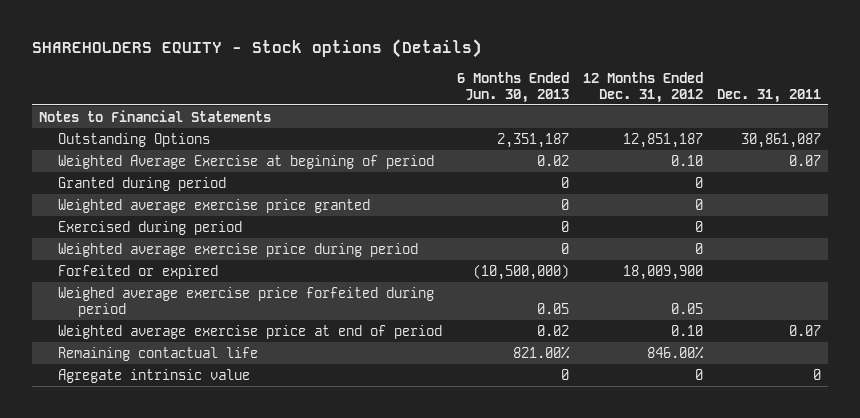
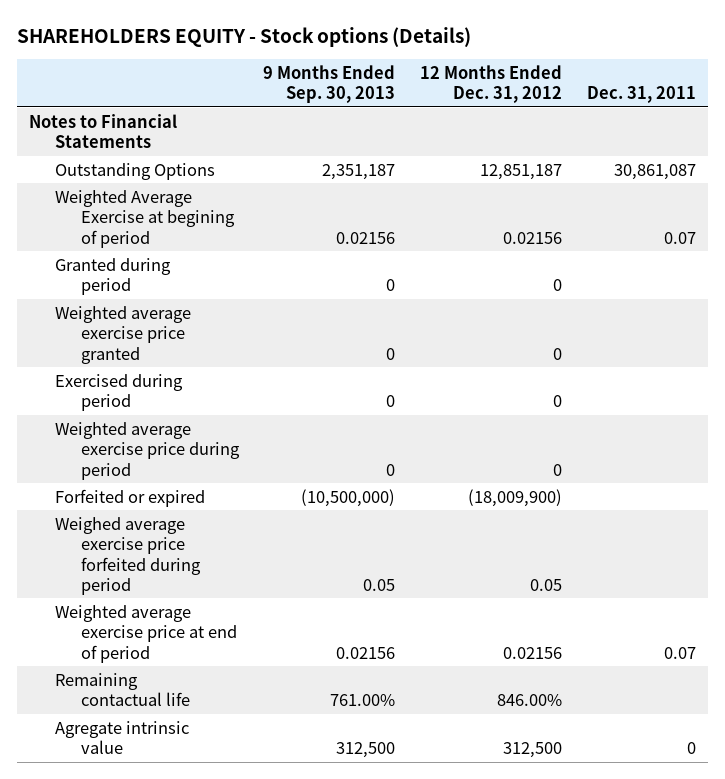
[456,71,569,103] 6 Months Ended Jun. 30, 2013 -> none
none -> [263,64,396,104] 9 Months Ended Sep. 30, 2013
[670,154,703,166] 0.10 -> [502,231,562,244] 0.02156
[622,264,703,280] 18,009,900 -> [467,488,562,507] (18,009,900)
[670,324,703,336] 0.10 -> [502,646,562,659] 0.02156
[694,368,703,380] 0 -> [502,742,562,759] 312,500

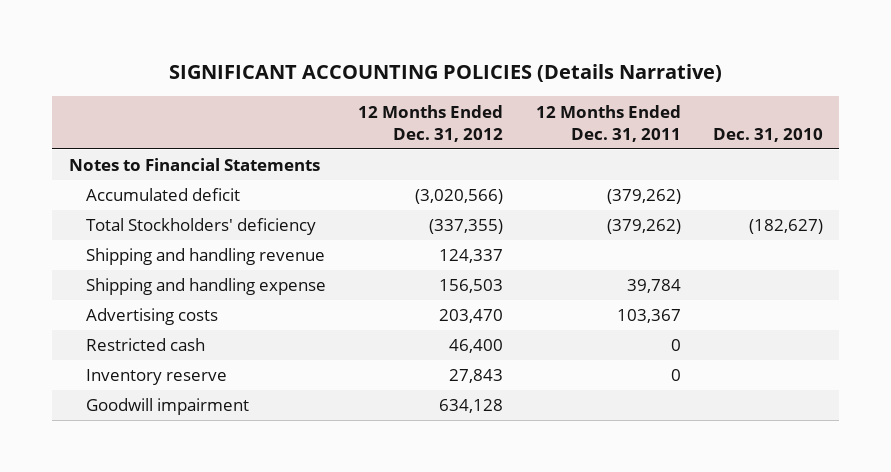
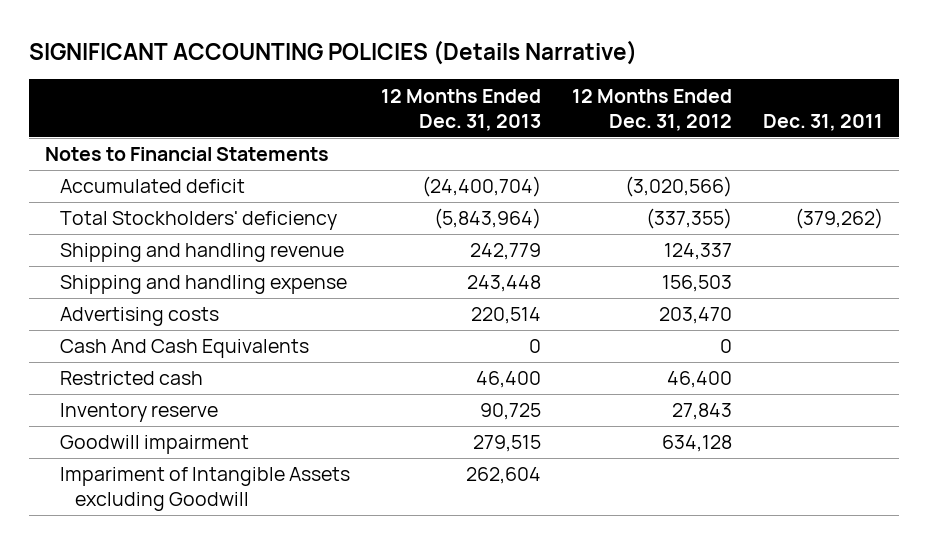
[535,104,681,142] 12 Months Ended Dec. 31, 2011 -> none
[712,127,823,142] Dec. 31, 2010 -> none
none -> [380,88,541,131] 12 Months Ended Dec. 31, 2013
none -> [763,113,884,131] Dec. 31, 2011
none -> [59,339,309,359] Cash And Cash Equivalents
none -> [59,467,350,512] Impariment of Intangible Assets excluding Goodwill

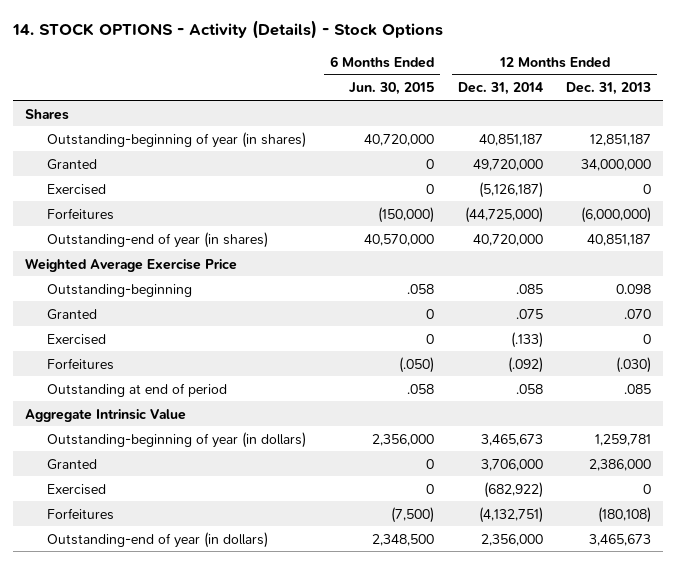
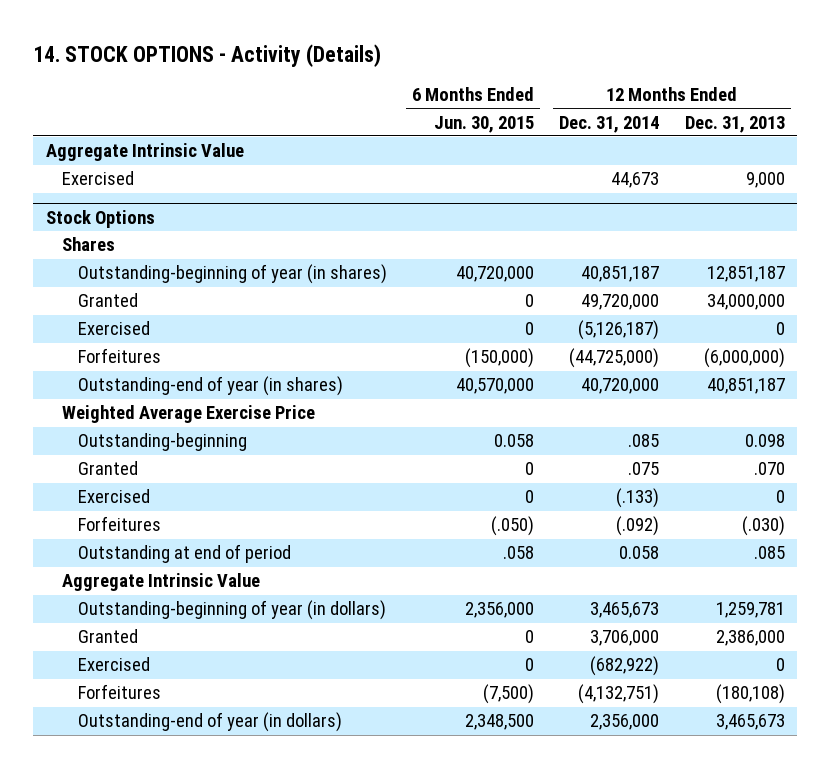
[12,20,444,40] 14. STOCK OPTIONS - Activity (Details) - Stock Options -> [33,44,382,68] 14. STOCK OPTIONS - Activity (Details)
none -> [45,143,244,162] Aggregate Intrinsic Value
none -> [61,171,134,186] Exercised
none -> [45,210,155,229] Stock Options
[407,283,435,294] .058 -> [494,434,535,448] 0.058
[515,383,543,394] .058 -> [619,546,660,560] 0.058

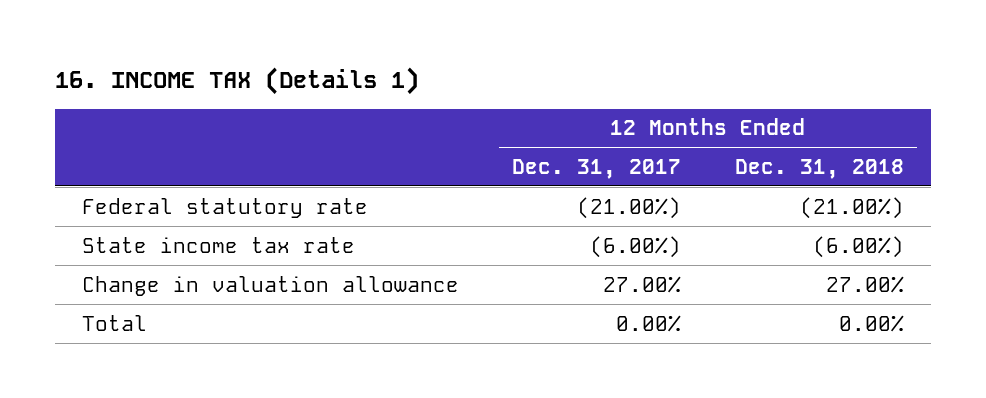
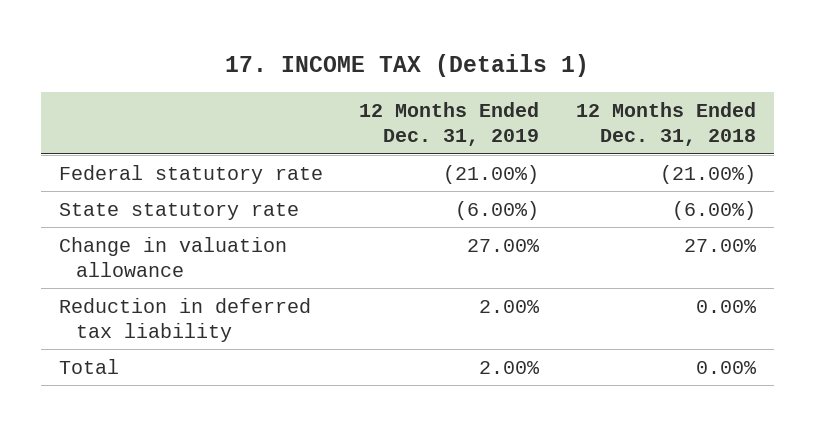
[55,66,420,95] 16. INCOME TAX (Details 1) -> [225,54,590,78] 17. INCOME TAX (Details 1)
[512,158,682,179] Dec. 31, 2017 -> none
none -> [359,102,540,147] 12 Months Ended Dec. 31, 2019
[81,236,355,253] State income tax rate -> [59,202,300,220] State statutory rate
none -> [59,297,312,342] Reduction in deferred tax liability

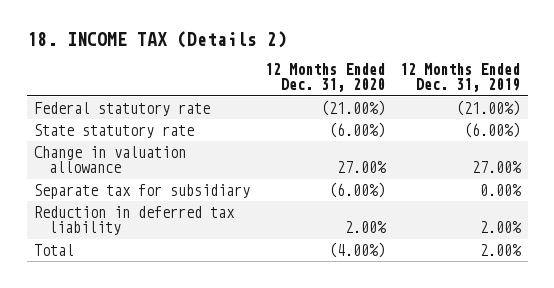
[225,54,590,78] 17. INCOME TAX (Details 1) -> [26,30,287,48] 18. INCOME TAX (Details 2)
[575,102,756,147] 12 Months Ended Dec. 31, 2018 -> none
none -> [265,63,386,93] 12 Months Ended Dec. 31, 2020
none -> [34,183,251,199] Separate tax for subsidiary

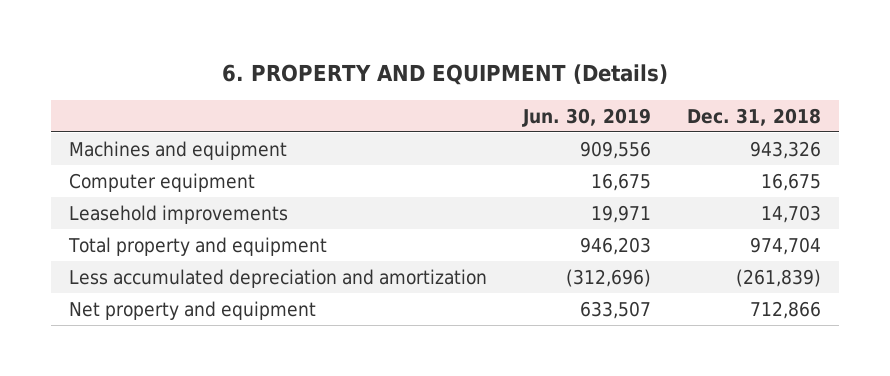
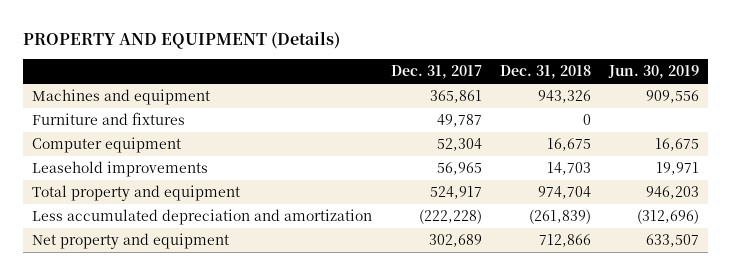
[222,63,669,85] 6. PROPERTY AND EQUIPMENT (Details) -> [23,31,341,50] PROPERTY AND EQUIPMENT (Details)
none -> [390,65,482,80] Dec. 31, 2017
none -> [32,112,186,126] Furniture and fixtures

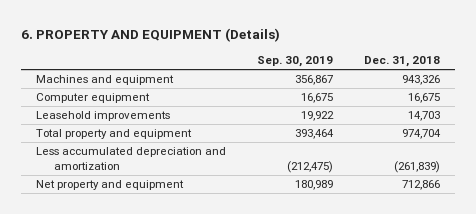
[23,31,341,50] PROPERTY AND EQUIPMENT (Details) -> [20,27,280,42] 6. PROPERTY AND EQUIPMENT (Details)
[390,65,482,80] Dec. 31, 2017 -> none
[608,65,700,80] Jun. 30, 2019 -> none
none -> [256,56,333,68] Sep. 30, 2019
[32,112,186,126] Furniture and fixtures -> none

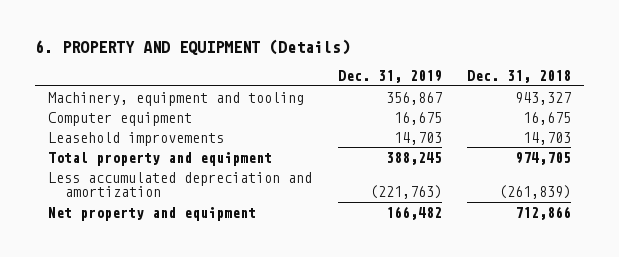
[256,56,333,68] Sep. 30, 2019 -> none
none -> [337,69,442,83] Dec. 31, 2019
[36,75,175,86] Machines and equipment -> [47,91,304,106] Machinery, equipment and tooling
[401,75,440,86] 943,326 -> [515,91,572,105] 943,327
[401,129,441,140] 974,704 -> [515,151,572,165] 974,705

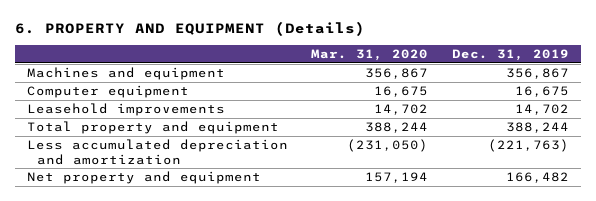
[467,69,572,83] Dec. 31, 2018 -> none
none -> [311,48,429,61] Mar. 31, 2020
[47,91,304,106] Machinery, equipment and tooling -> [26,67,225,81] Machines and equipment
[393,131,442,145] 14,703 -> [515,104,570,116] 14,702
[385,151,442,165] 388,245 -> [506,122,570,134] 388,244

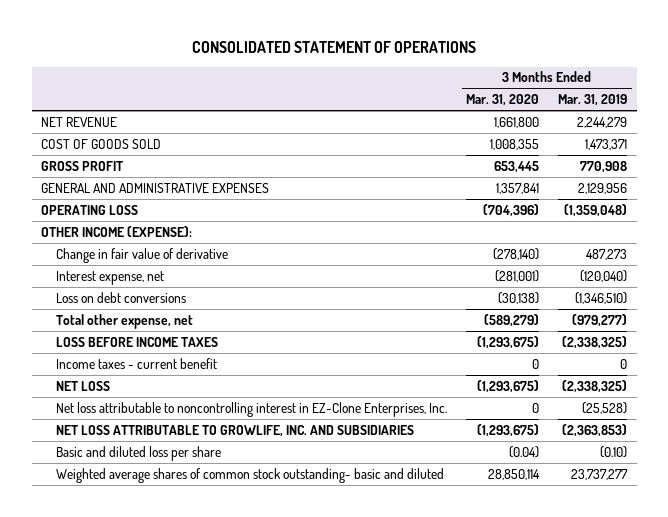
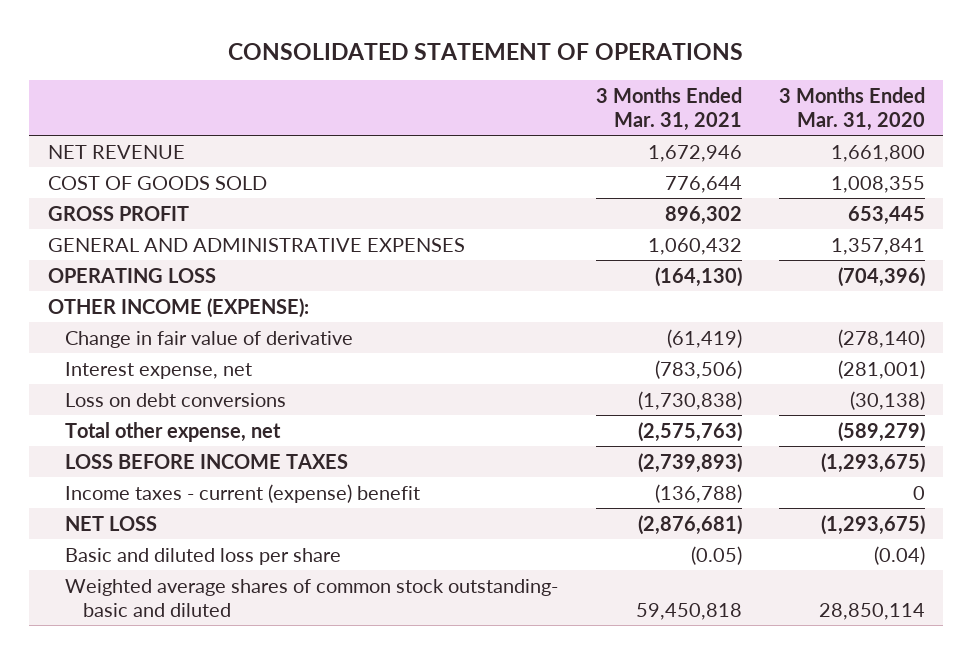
[558,94,628,107] Mar. 31, 2019 -> none
none -> [595,86,742,132] 3 Months Ended Mar. 31, 2021
[56,357,218,369] Income taxes - current benefit -> [65,483,421,503] Income taxes - current (expense) benefit
[56,401,448,417] Net loss attributable to noncontrolling interest in EZ-Clone Enterprises, Inc. -> none
[56,424,415,437] NET LOSS ATTRIBUTABLE TO GROWLIFE, INC. AND SUBSIDIARIES -> none

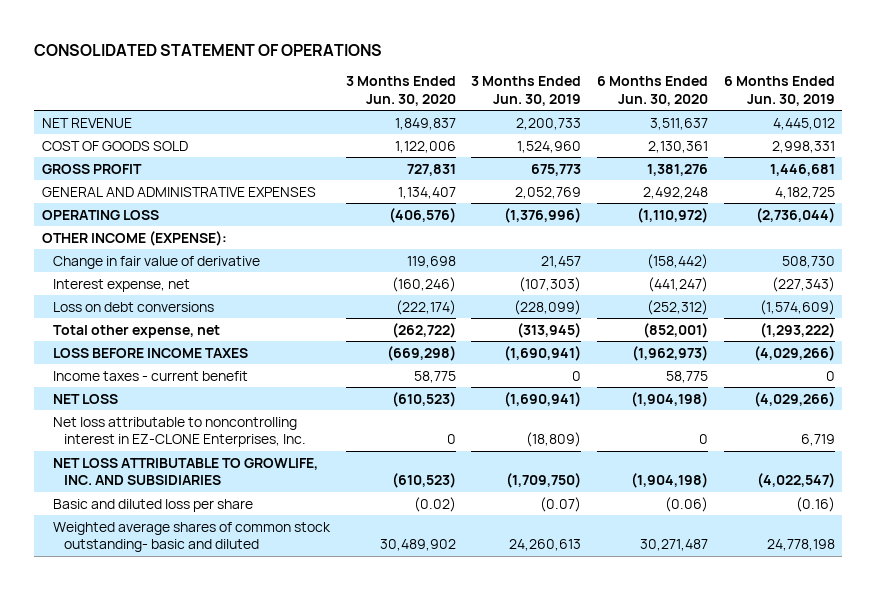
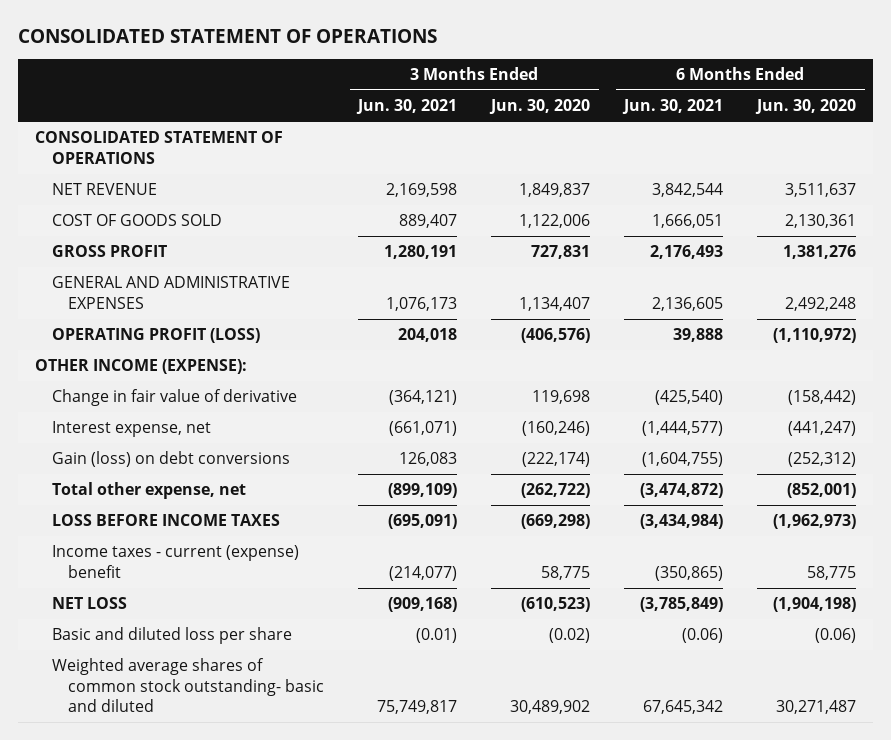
[471,76,582,106] 3 Months Ended Jun. 30, 2019 -> none
[723,76,835,106] 6 Months Ended Jun. 30, 2019 -> none
none -> [356,99,458,115] Jun. 30, 2021
none -> [622,99,724,115] Jun. 30, 2021
none -> [34,131,283,164] CONSOLIDATED STATEMENT OF OPERATIONS
[41,209,159,220] OPERATING LOSS -> [51,328,260,344] OPERATING PROFIT (LOSS)
[53,301,215,312] Loss on debt conversions -> [51,451,290,468] Gain (loss) on debt conversions
[53,370,249,381] Income taxes - current benefit -> [51,545,299,578] Income taxes - current (expense) benefit
[53,416,307,448] Net loss attributable to noncontrolling interest in EZ-CLONE Enterprises, Inc. -> none
[53,457,319,486] NET LOSS ATTRIBUTABLE TO GROWLIFE, INC. AND SUBSIDIARIES -> none

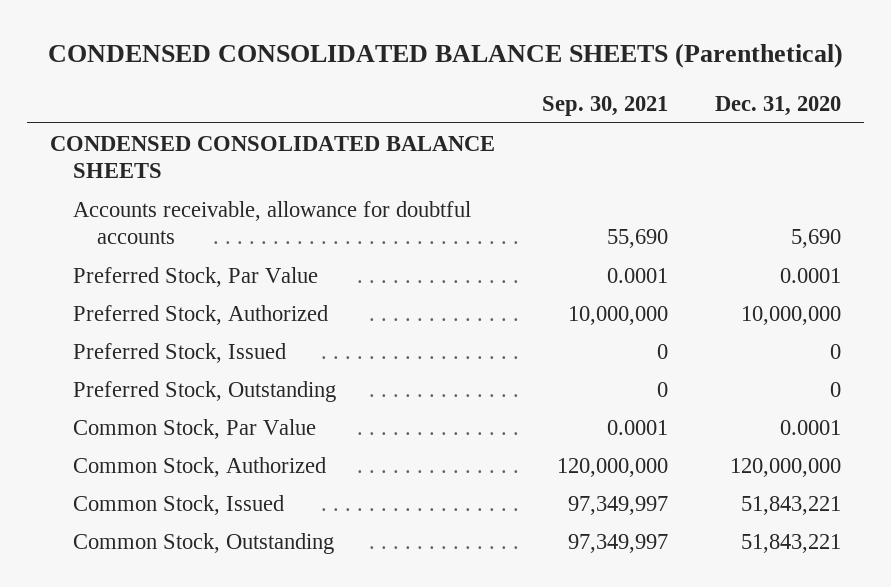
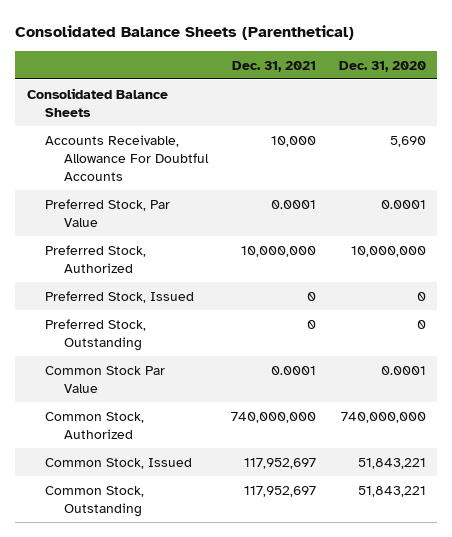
[47,42,843,68] CONDENSED CONSOLIDATED BALANCE SHEETS (Parenthetical) -> [15,24,355,40] Consolidated Balance Sheets (Parenthetical)
[542,95,669,116] Sep. 30, 2021 -> none
none -> [231,60,316,72] Dec. 31, 2021
[50,135,496,178] CONDENSED CONSOLIDATED BALANCE SHEETS -> [26,87,168,117] Consolidated Balance Sheets
[73,200,472,244] Accounts receivable, allowance for doubtful accounts -> [45,134,210,181] Accounts Receivable, Allowance For Doubtful Accounts
[73,418,317,439] Common Stock, Par Value -> [45,365,166,393] Common Stock Par Value
[729,457,841,477] 120,000,000 -> [340,411,426,423] 740,000,000

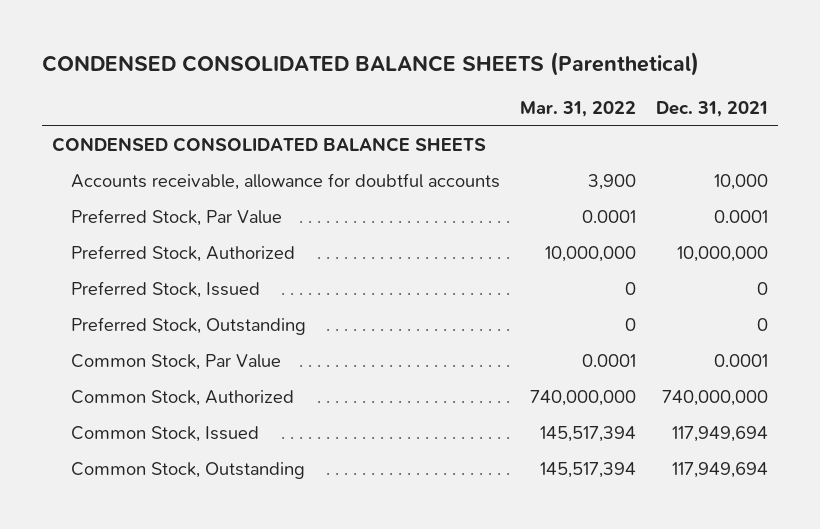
[15,24,355,40] Consolidated Balance Sheets (Parenthetical) -> [41,51,699,76] CONDENSED CONSOLIDATED BALANCE SHEETS (Parenthetical)
[338,60,426,72] Dec. 31, 2020 -> none
none -> [520,100,637,117] Mar. 31, 2022
[26,87,168,117] Consolidated Balance Sheets -> [52,137,487,153] CONDENSED CONSOLIDATED BALANCE SHEETS
[45,134,210,181] Accounts Receivable, Allowance For Doubtful Accounts -> [70,173,500,191] Accounts receivable, allowance for doubtful accounts
[45,365,166,393] Common Stock Par Value -> [70,354,281,371] Common Stock, Par Value
[243,457,316,469] 117,952,697 -> [672,426,769,443] 117,949,694
[243,485,316,497] 117,952,697 -> [672,462,769,479] 117,949,694

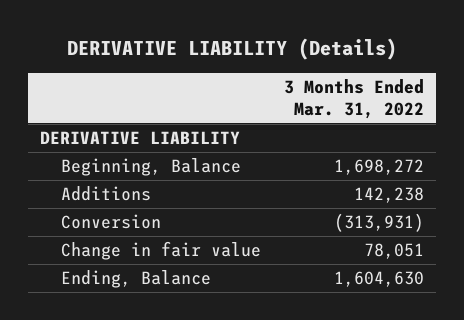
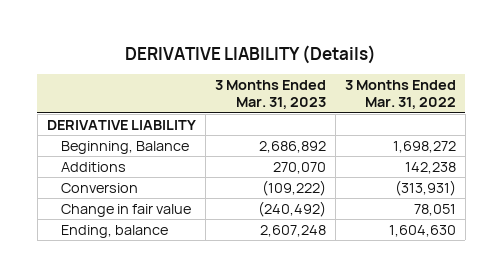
none -> [214,80,326,110] 3 Months Ended Mar. 31, 2023
[60,269,211,288] Ending, Balance -> [60,225,168,239] Ending, balance

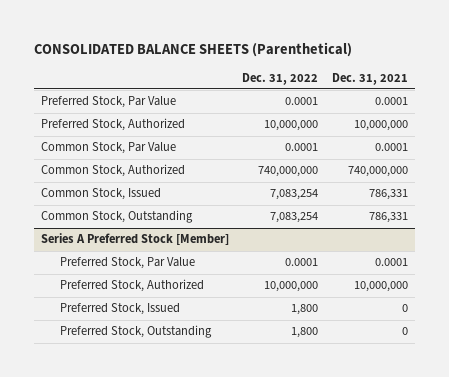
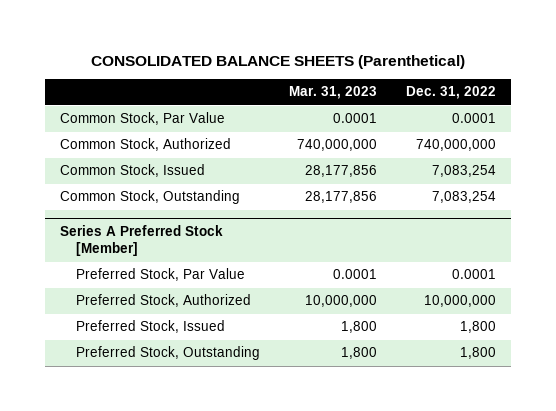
[332,72,409,85] Dec. 31, 2021 -> none
none -> [289,86,378,100] Mar. 31, 2023
[40,96,176,109] Preferred Stock, Par Value -> none
[40,118,185,132] Preferred Stock, Authorized -> none

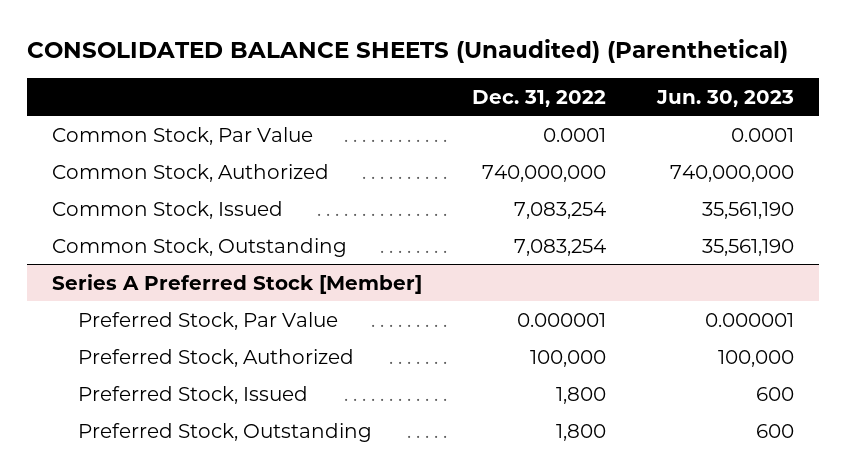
[90,54,465,69] CONSOLIDATED BALANCE SHEETS (Parenthetical) -> [26,38,788,63] CONSOLIDATED BALANCE SHEETS (Unaudited) (Parenthetical)
[289,86,378,100] Mar. 31, 2023 -> none
none -> [656,89,795,107] Jun. 30, 2023
[452,269,497,280] 0.0001 -> [517,312,607,327] 0.000001
[424,295,497,308] 10,000,000 -> [530,349,607,367] 100,000

